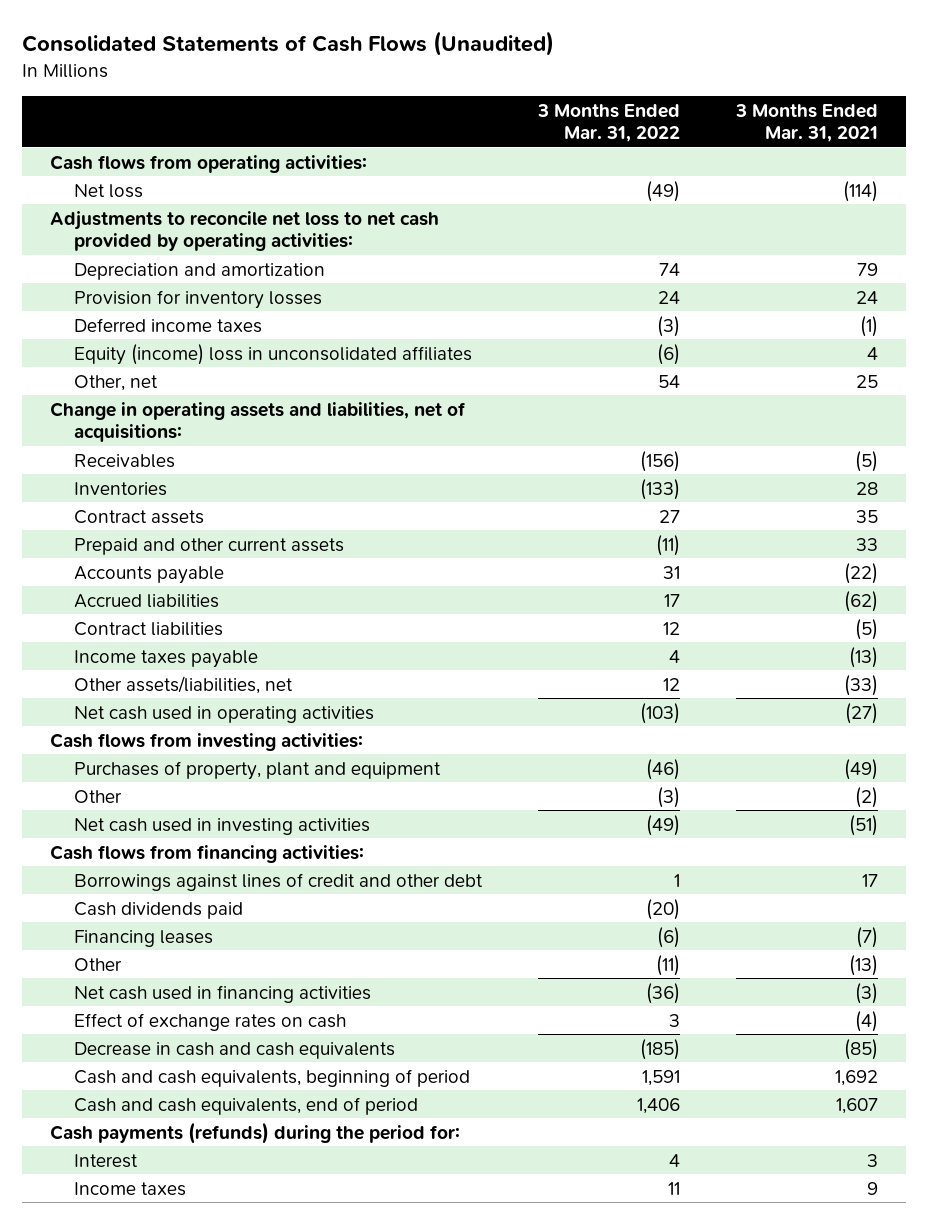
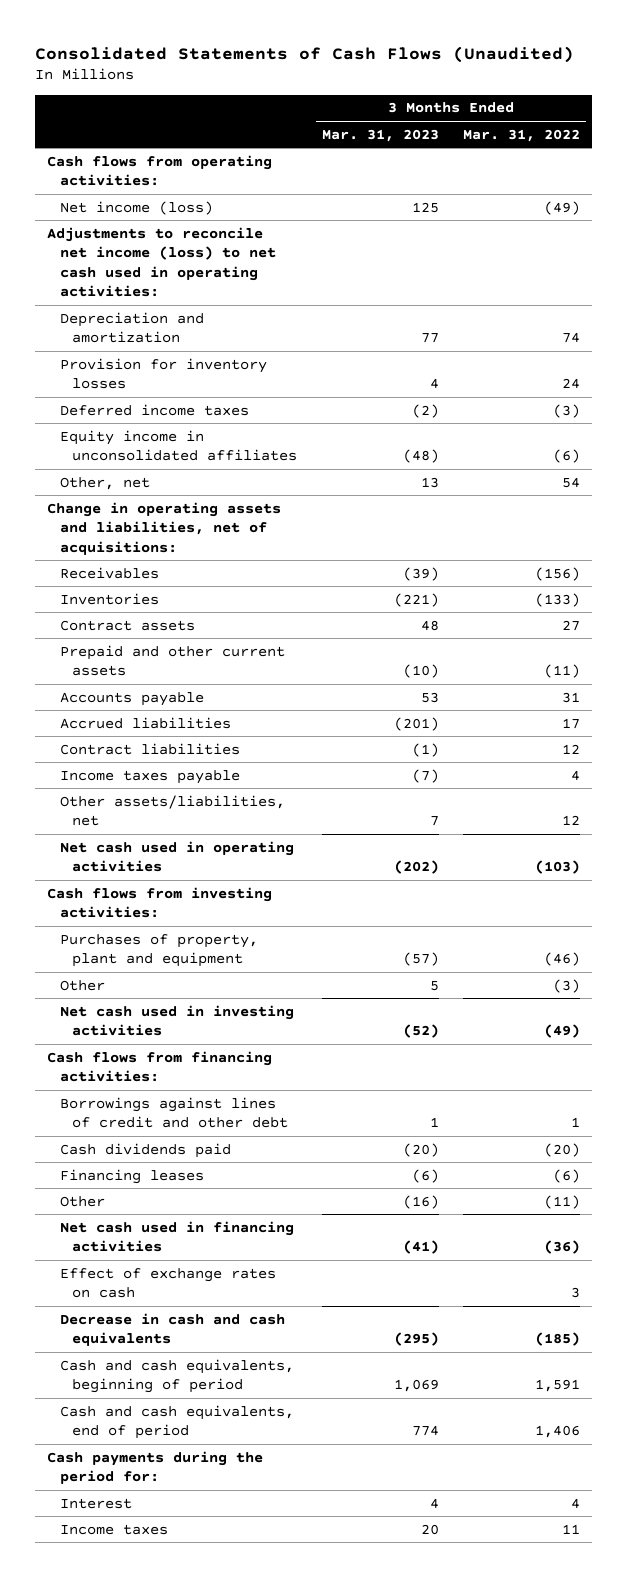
[734,103,878,143] 3 Months Ended Mar. 31, 2021 -> none
none -> [321,128,439,142] Mar. 31, 2023
[73,183,143,198] Net loss -> [59,200,213,215] Net income (loss)
[49,210,439,252] Adjustments to reconcile net loss to net cash provided by operating activities: -> [46,226,276,298] Adjustments to reconcile net income (loss) to net cash used in operating activities:
[73,343,472,365] Equity (income) loss in unconsolidated affiliates -> [59,429,298,462] Equity income in unconsolidated affiliates
[49,1121,460,1144] Cash payments (refunds) during the period for: -> [46,1450,263,1485] Cash payments during the period for:

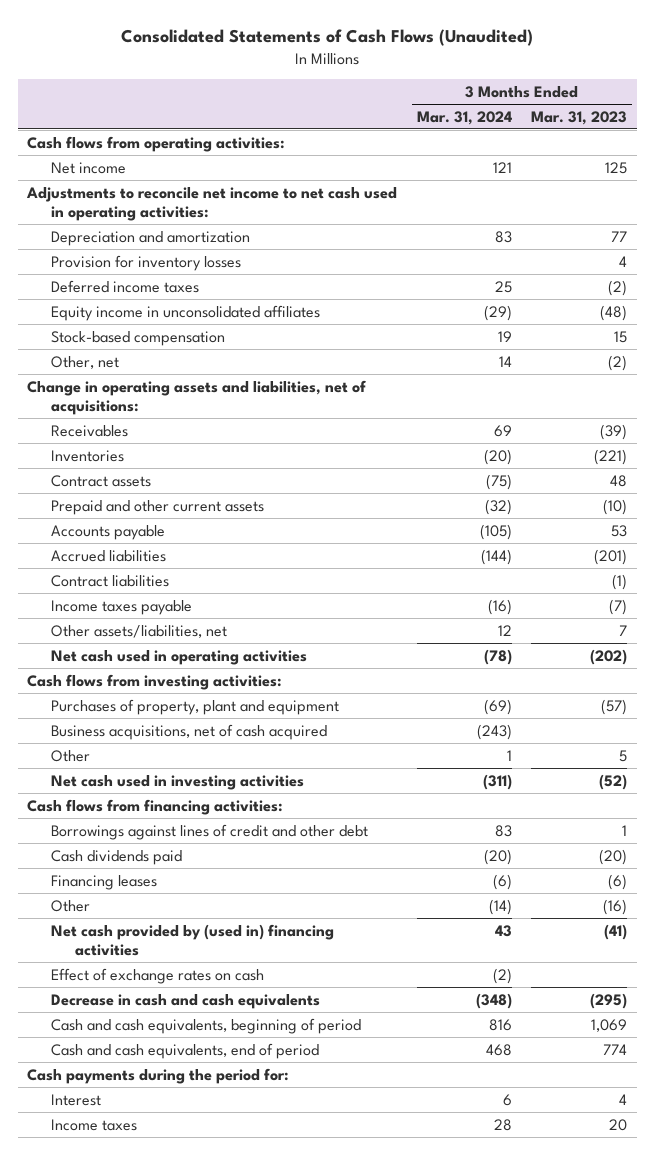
[463,128,581,142] Mar. 31, 2022 -> none
none -> [416,110,512,125] Mar. 31, 2024
[59,200,213,215] Net income (loss) -> [51,161,127,174] Net income
[46,226,276,298] Adjustments to reconcile net income (loss) to net cash used in operating activities: -> [26,186,398,221] Adjustments to reconcile net income to net cash used in operating activities:
none -> [51,330,226,346] Stock-based compensation
[420,476,439,488] 13 -> [608,354,628,371] (2)
none -> [51,723,328,740] Business acquisitions, net of cash acquired
[59,1220,294,1253] Net cash used in financing activities -> [51,923,335,956] Net cash provided by (used in) financing activities

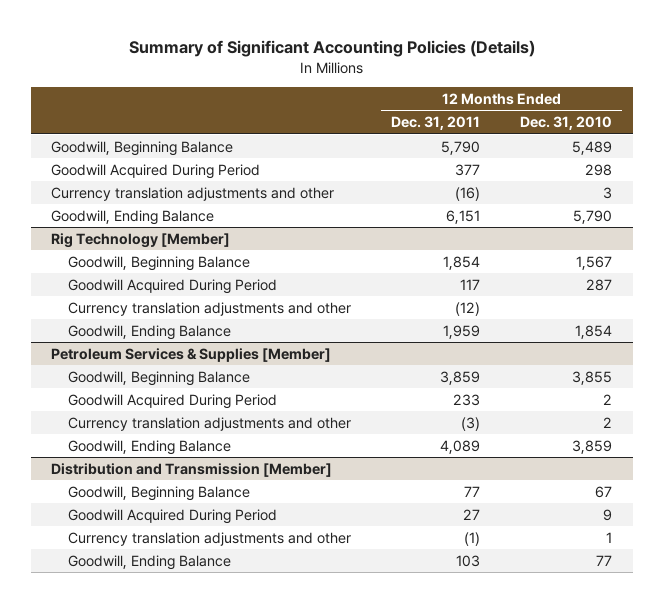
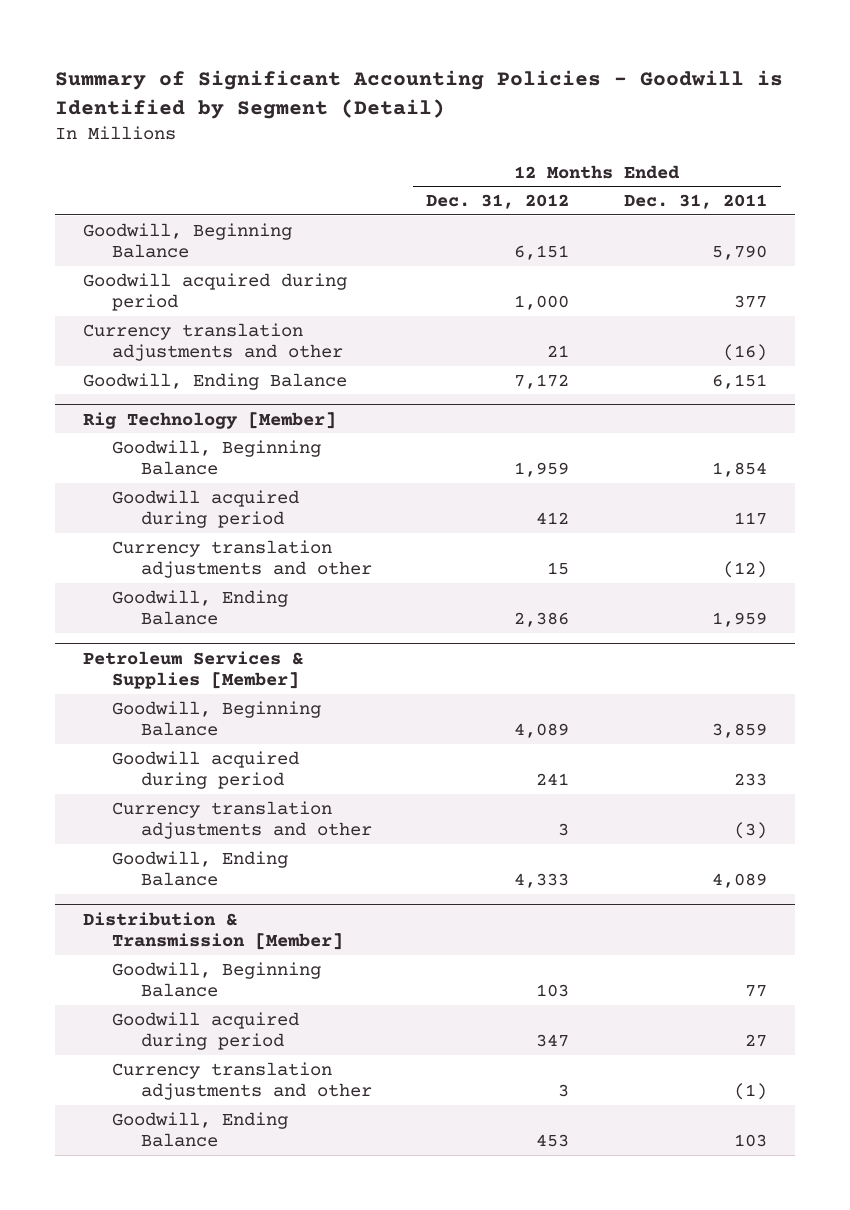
[128,40,535,58] Summary of Significant Accounting Policies (Details) -> [55,69,784,119] Summary of Significant Accounting Policies - Goodwill is Identified by Segment (Detail)
[520,116,613,131] Dec. 31, 2010 -> none
none -> [426,194,570,210] Dec. 31, 2012
[50,163,260,179] Goodwill Acquired During Period -> [82,272,347,312] Goodwill acquired during period
[67,278,277,294] Goodwill Acquired During Period -> [111,489,299,529] Goodwill acquired during period
[67,393,277,409] Goodwill Acquired During Period -> [111,750,299,790] Goodwill acquired during period
[50,462,332,477] Distribution and Transmission [Member] -> [82,911,343,951] Distribution & Transmission [Member]
[67,508,277,524] Goodwill Acquired During Period -> [111,1011,299,1051] Goodwill acquired during period

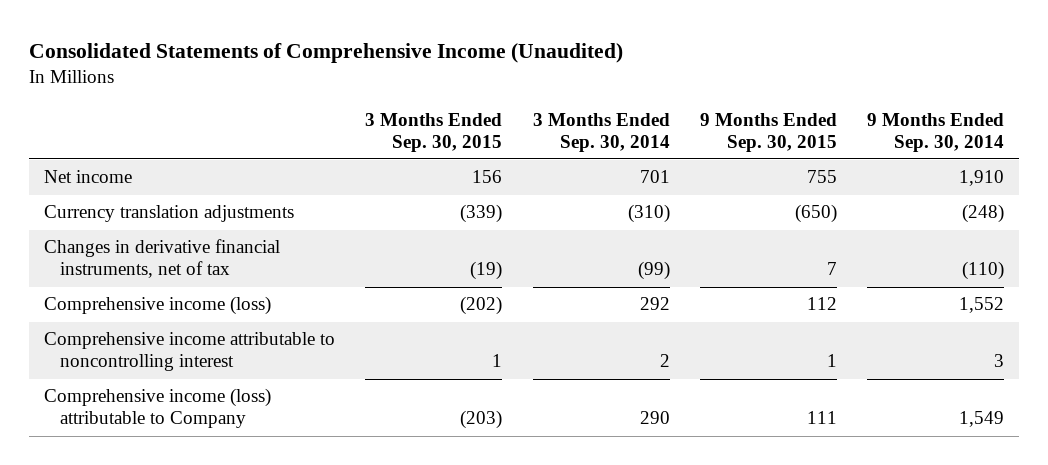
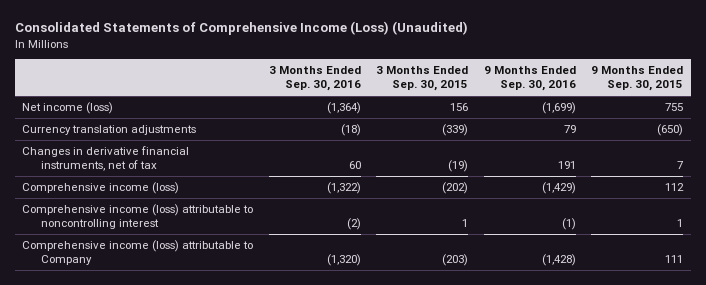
[28,43,623,64] Consolidated Statements of Comprehensive Income (Unaudited) -> [14,21,468,36] Consolidated Statements of Comprehensive Income (Loss) (Unaudited)
[532,112,670,152] 3 Months Ended Sep. 30, 2014 -> none
[867,112,1005,152] 9 Months Ended Sep. 30, 2014 -> none
none -> [268,65,361,92] 3 Months Ended Sep. 30, 2016
none -> [483,65,576,92] 9 Months Ended Sep. 30, 2016
[44,170,133,184] Net income -> [22,101,114,114] Net income (loss)
[44,332,336,372] Comprehensive income attributable to noncontrolling interest -> [22,203,254,230] Comprehensive income (loss) attributable to noncontrolling interest

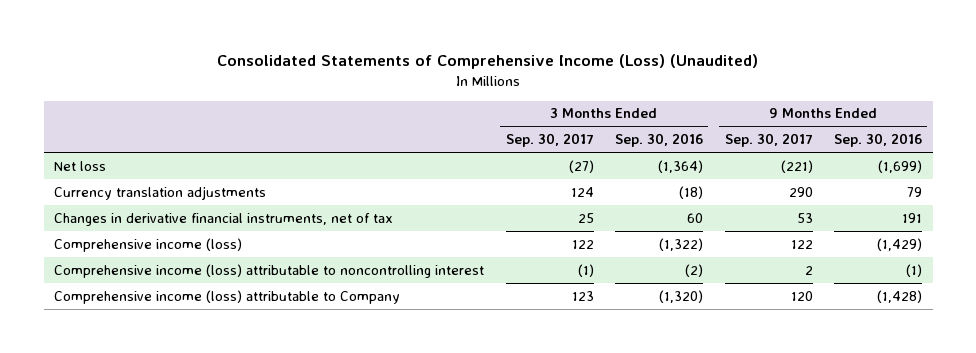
[376,65,469,92] 3 Months Ended Sep. 30, 2015 -> none
[591,65,684,92] 9 Months Ended Sep. 30, 2015 -> none
none -> [505,133,594,148] Sep. 30, 2017
none -> [724,133,813,148] Sep. 30, 2017
[22,101,114,114] Net income (loss) -> [54,160,107,171] Net loss

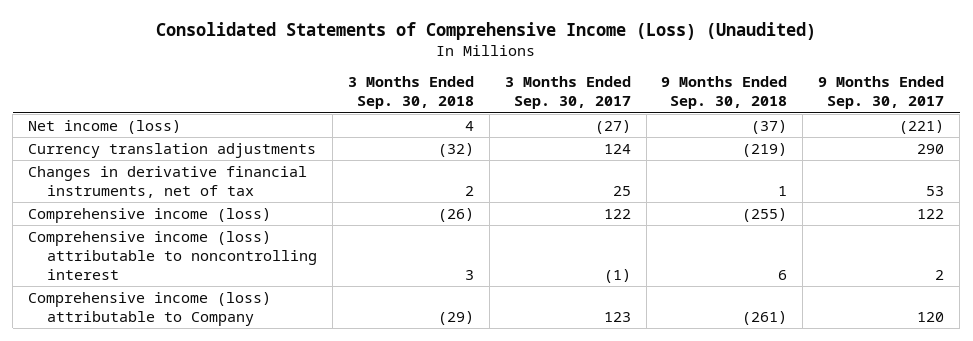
[615,133,704,148] Sep. 30, 2016 -> none
[833,133,922,148] Sep. 30, 2016 -> none
none -> [347,76,474,110] 3 Months Ended Sep. 30, 2018
none -> [661,76,788,110] 9 Months Ended Sep. 30, 2018
[54,160,107,171] Net loss -> [28,119,182,134] Net income (loss)

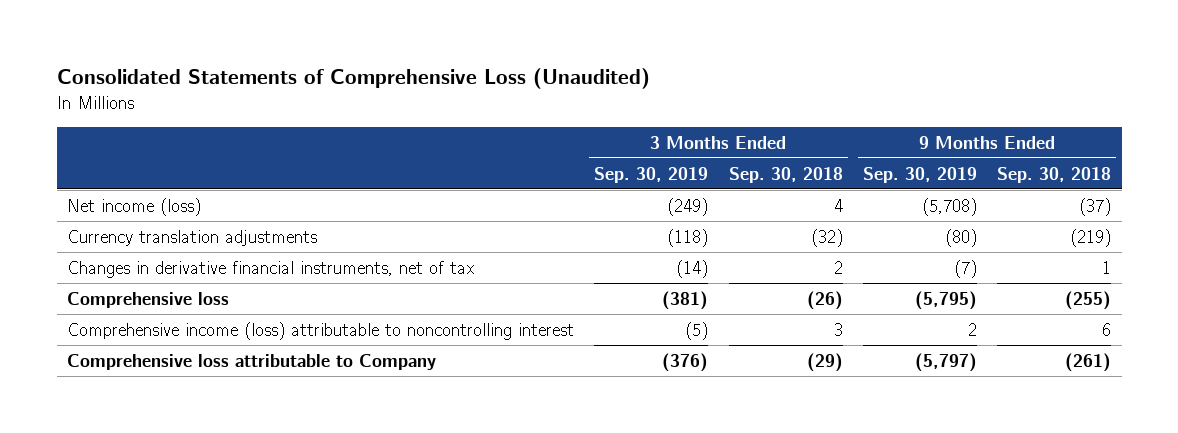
[156,21,817,40] Consolidated Statements of Comprehensive Income (Loss) (Unaudited) -> [56,68,650,90] Consolidated Statements of Comprehensive Loss (Unaudited)
[504,76,631,110] 3 Months Ended Sep. 30, 2017 -> none
[818,76,945,110] 9 Months Ended Sep. 30, 2017 -> none
none -> [594,166,709,183] Sep. 30, 2019
none -> [862,166,977,183] Sep. 30, 2019
[28,207,272,223] Comprehensive income (loss) -> [66,291,229,308] Comprehensive loss
[28,291,272,327] Comprehensive income (loss) attributable to Company -> [66,353,436,370] Comprehensive loss attributable to Company

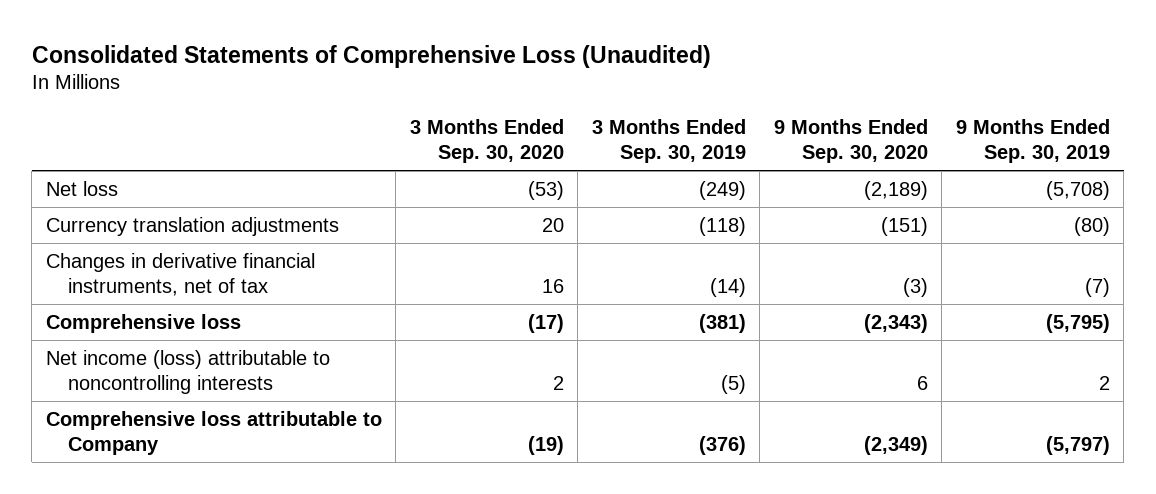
[728,166,843,183] Sep. 30, 2018 -> none
[997,166,1112,183] Sep. 30, 2018 -> none
none -> [409,118,564,164] 3 Months Ended Sep. 30, 2020
none -> [773,118,928,164] 9 Months Ended Sep. 30, 2020
[66,197,201,216] Net income (loss) -> [45,180,118,196] Net loss
[66,321,574,340] Comprehensive income (loss) attributable to noncontrolling interest -> [45,349,330,395] Net income (loss) attributable to noncontrolling interests

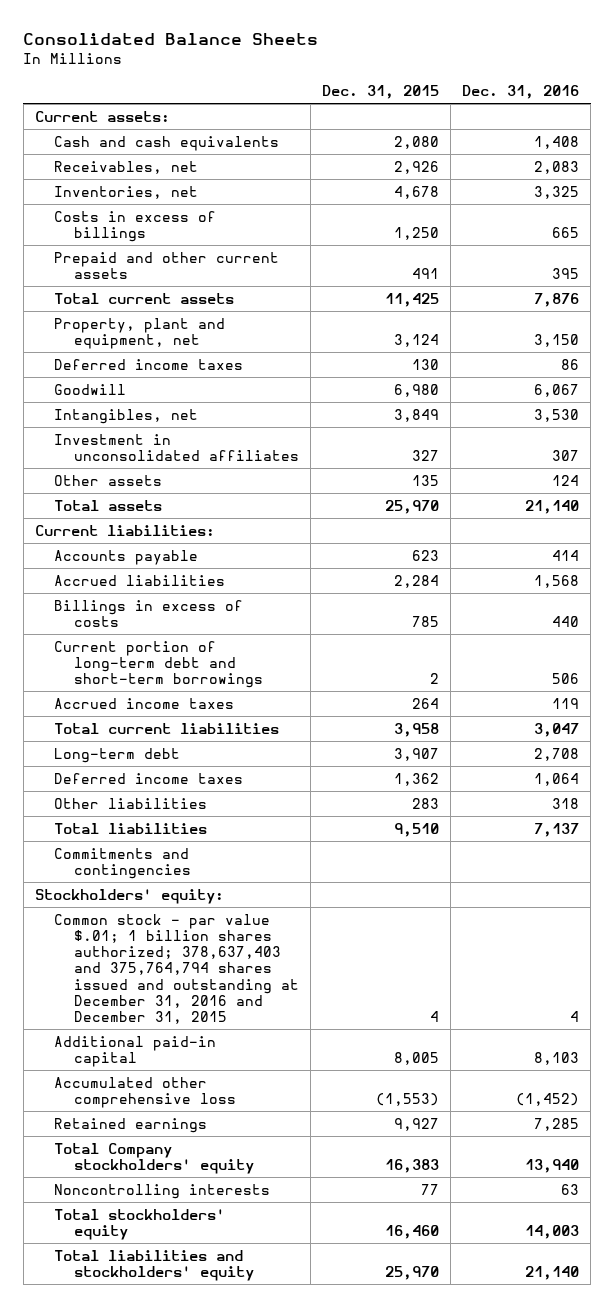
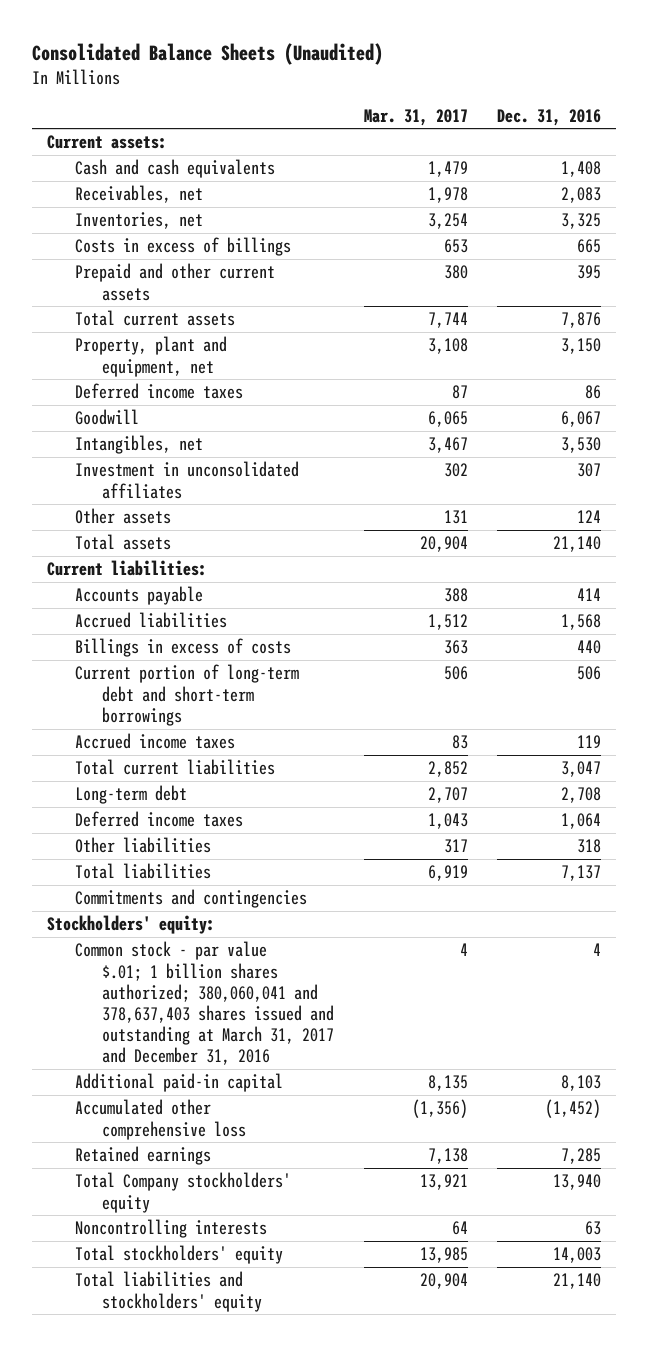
[23,33,319,46] Consolidated Balance Sheets -> [32,43,384,66] Consolidated Balance Sheets (Unaudited)
[322,84,440,99] Dec. 31, 2015 -> none
none -> [363,108,468,126] Mar. 31, 2017
[54,913,299,1025] Common stock - par value $.01; 1 billion shares authorized; 378,637,403 and 375,764,794 shares issued and outstanding at December 31, 2016 and December 31, 2015 -> [74,941,334,1066] Common stock - par value $.01; 1 billion shares authorized; 380,060,041 and 378,637,403 shares issued and outstanding at March 31, 2017 and December 31, 2016

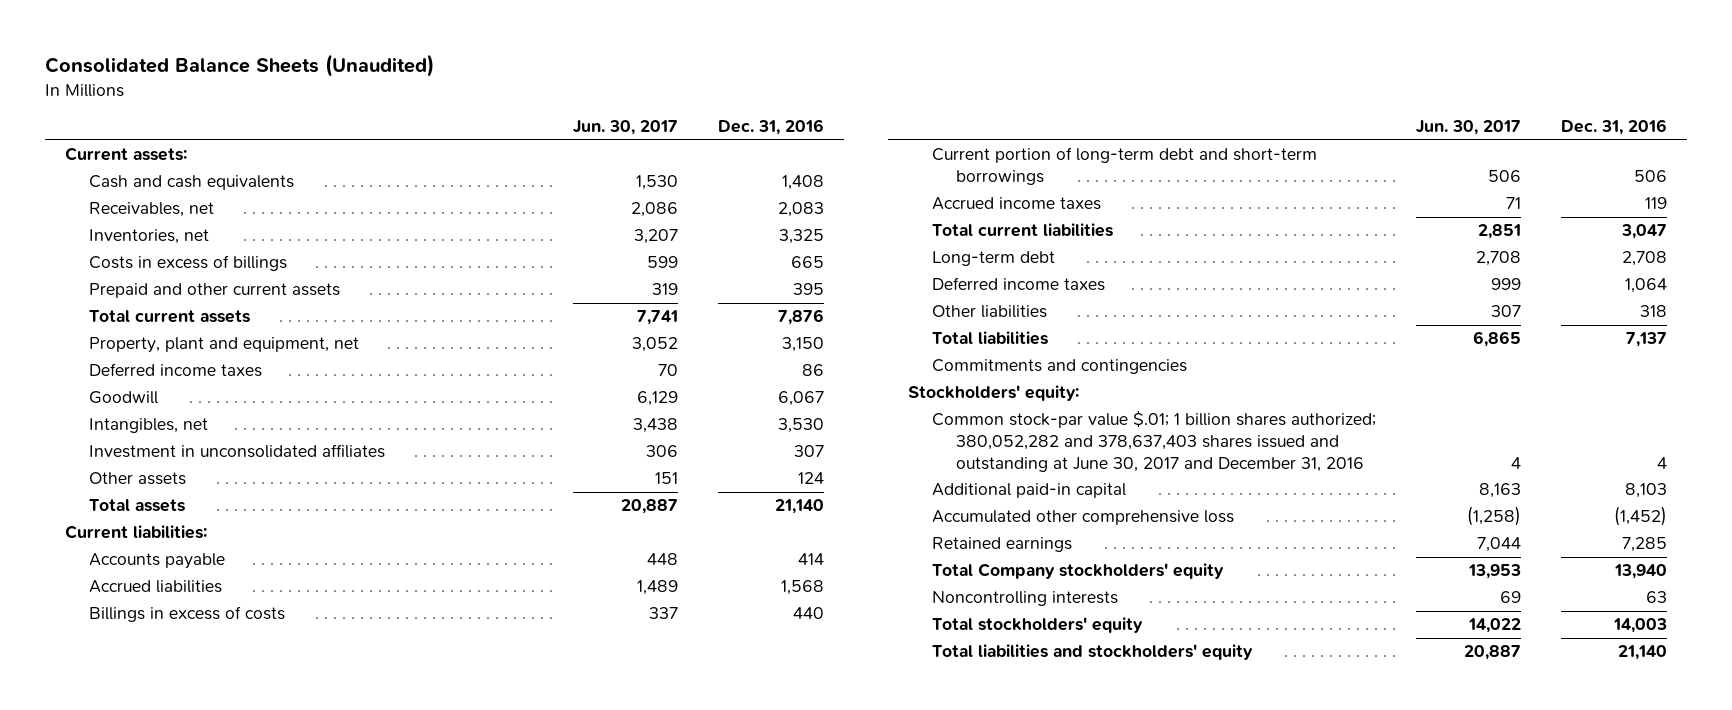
[363,108,468,126] Mar. 31, 2017 -> none
none -> [573,120,679,136] Jun. 30, 2017
[74,941,334,1066] Common stock - par value $.01; 1 billion shares authorized; 380,060,041 and 378,637,403 shares issued and outstanding at March 31, 2017 and December 31, 2016 -> [931,411,1376,472] Common stock-par value $.01; 1 billion shares authorized; 380,052,282 and 378,637,403 shares issued and outstanding at June 30, 2017 and December 31, 2016

